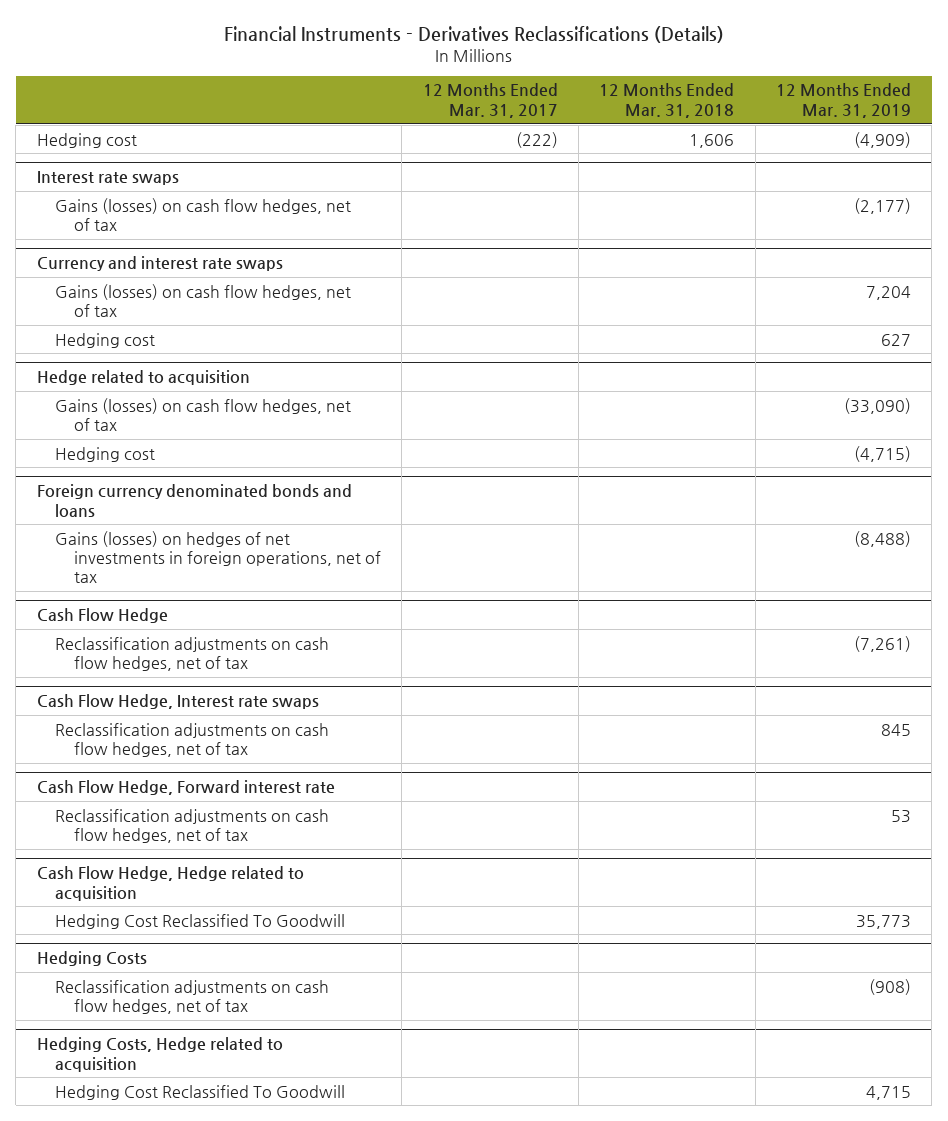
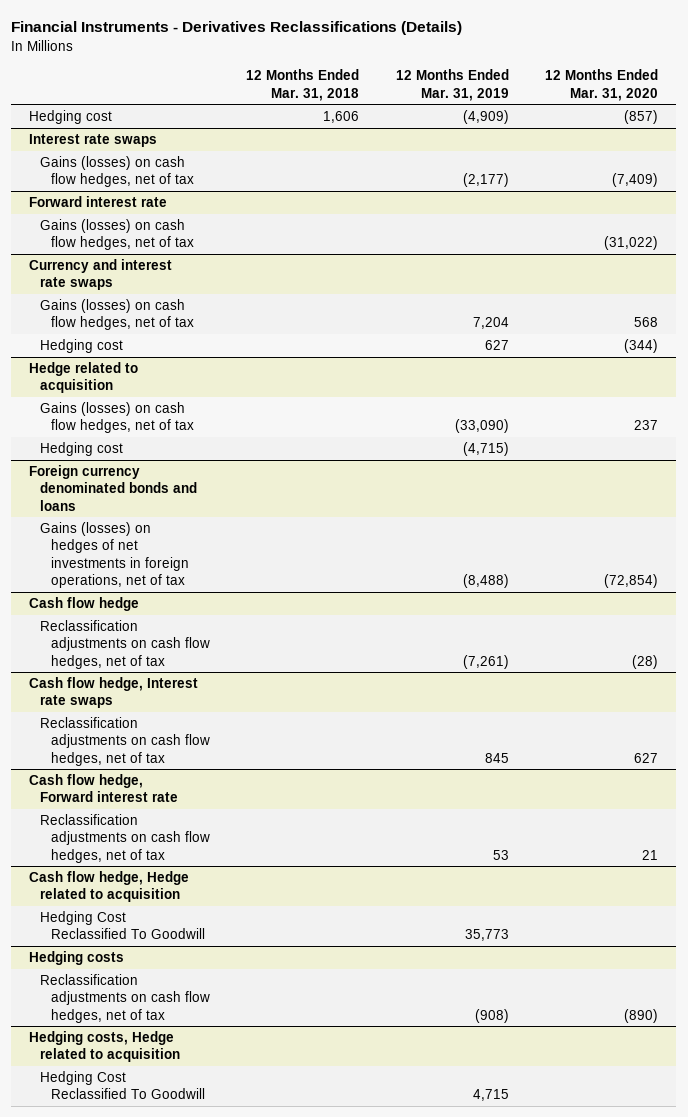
[422,83,558,118] 12 Months Ended Mar. 31, 2017 -> none
none -> [545,69,659,101] 12 Months Ended Mar. 31, 2020
none -> [29,196,168,208] Forward interest rate
none -> [40,219,194,251] Gains (losses) on cash flow hedges, net of tax
[36,608,168,624] Cash Flow Hedge -> [29,597,140,612] Cash flow hedge
[36,694,319,710] Cash Flow Hedge, Interest rate swaps -> [29,677,199,709] Cash flow hedge, Interest rate swaps
[36,780,335,796] Cash Flow Hedge, Forward interest rate -> [29,774,179,803] Cash flow hedge, Forward interest rate
[36,866,304,901] Cash Flow Hedge, Hedge related to acquisition -> [29,871,190,903] Cash flow hedge, Hedge related to acquisition
[36,951,147,967] Hedging Costs -> [29,951,125,966] Hedging costs
[36,1037,283,1072] Hedging Costs, Hedge related to acquisition -> [29,1031,181,1063] Hedging costs, Hedge related to acquisition

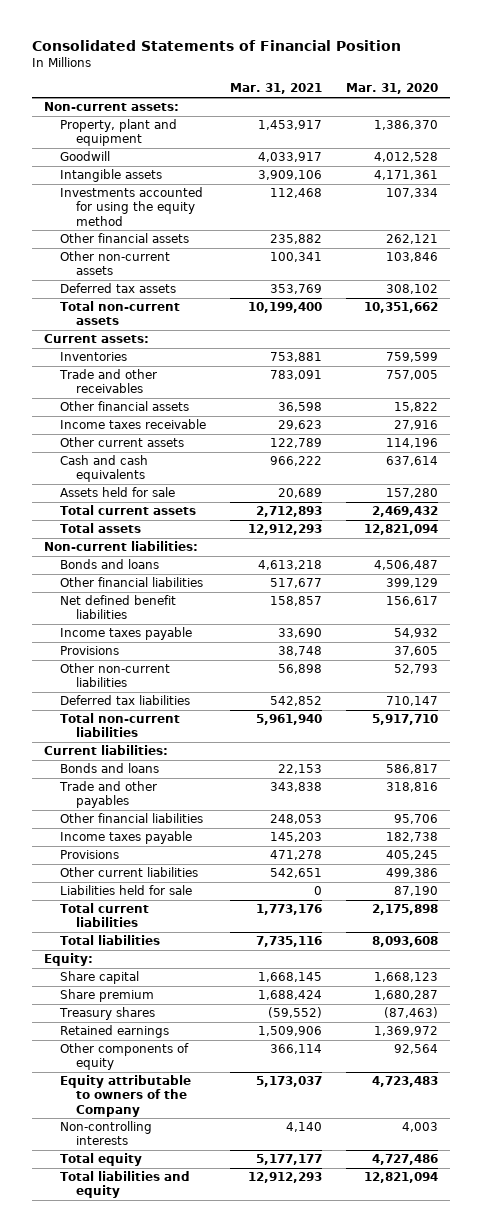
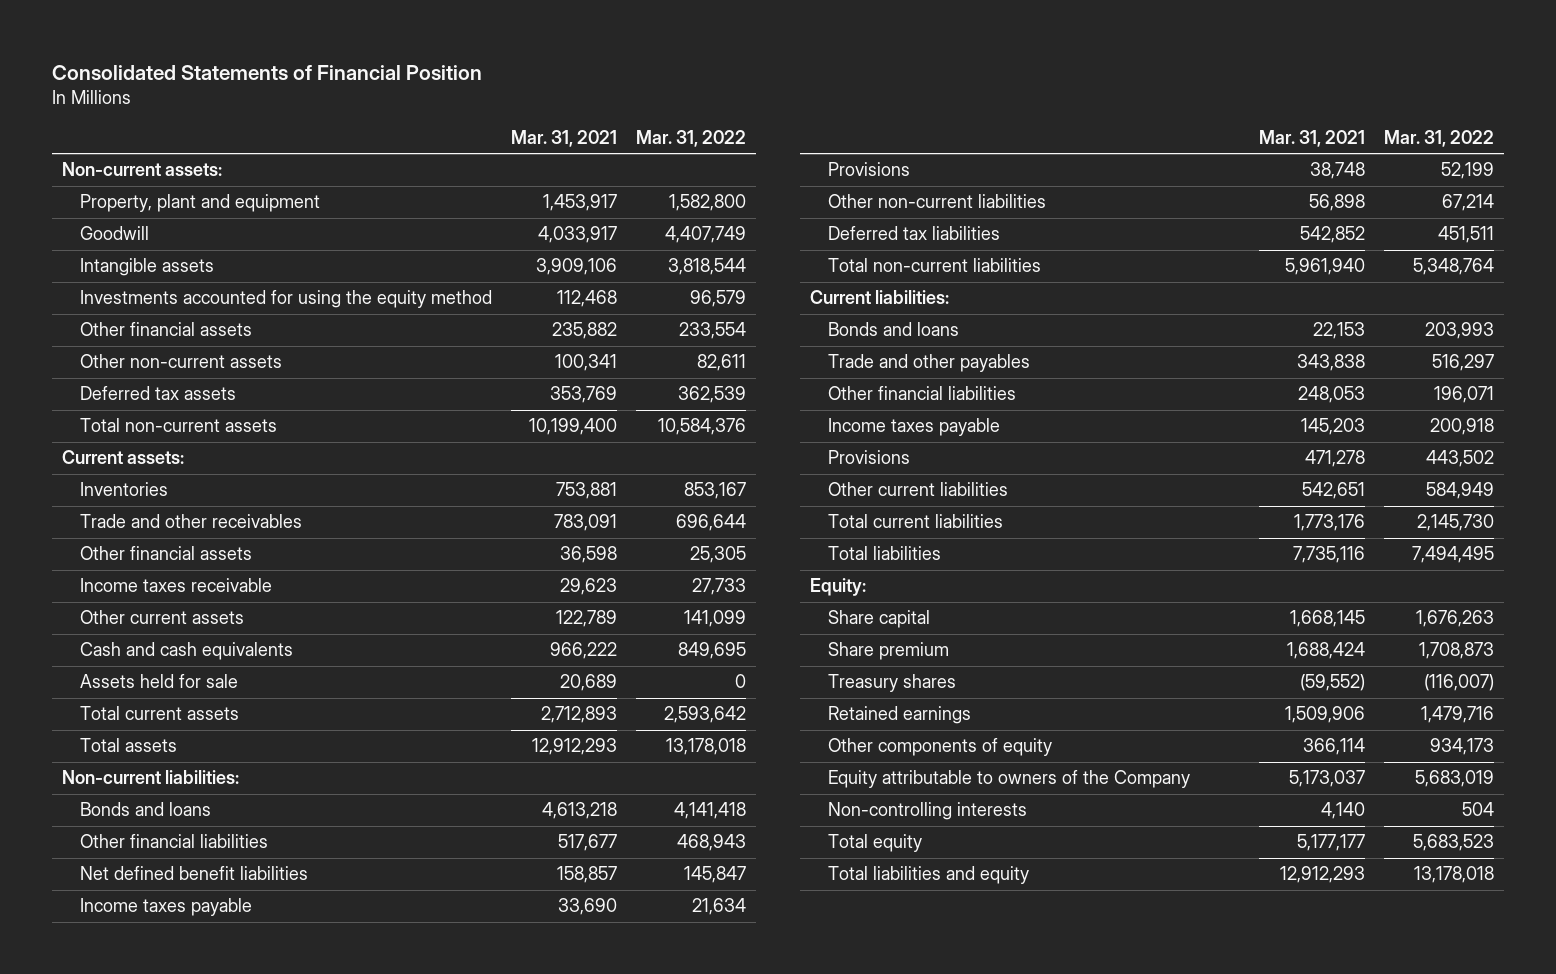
[345,83,438,95] Mar. 31, 2020 -> none
none -> [636,130,747,148] Mar. 31, 2022
[60,885,193,896] Liabilities held for sale -> none

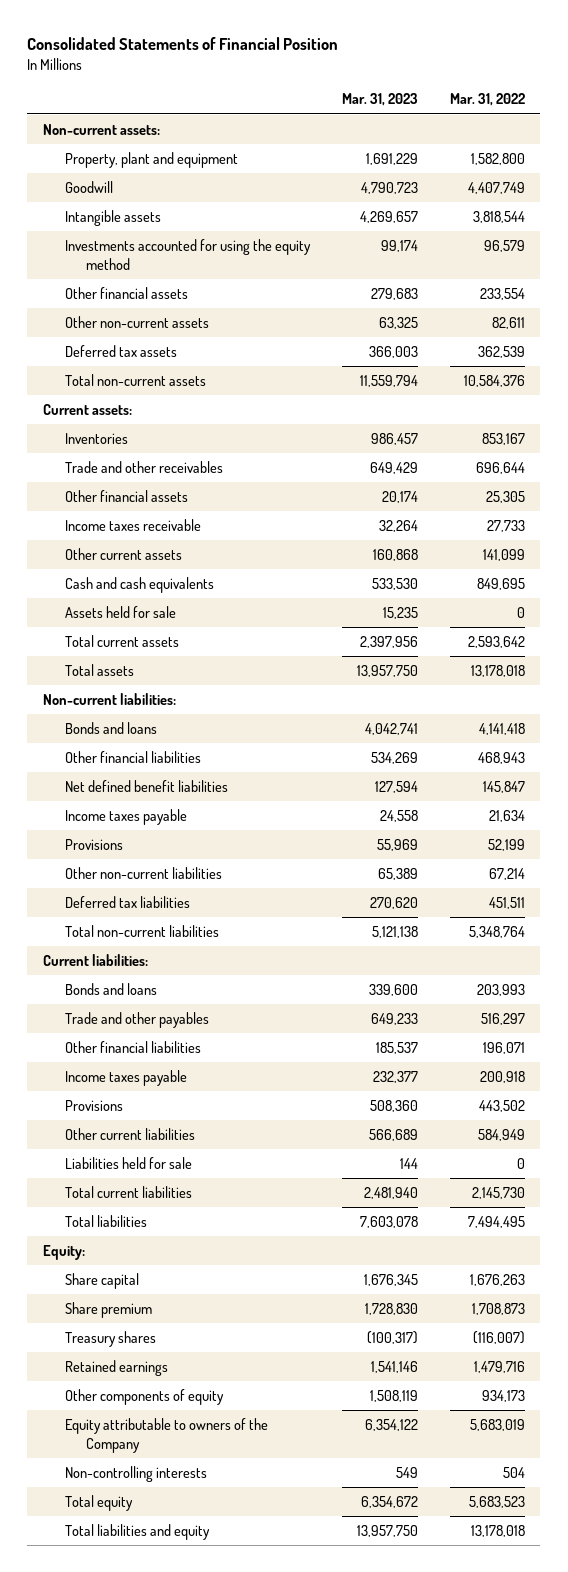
[510,130,617,148] Mar. 31, 2021 -> none
none -> [341,93,418,107] Mar. 31, 2023
none -> [64,1156,192,1169] Liabilities held for sale

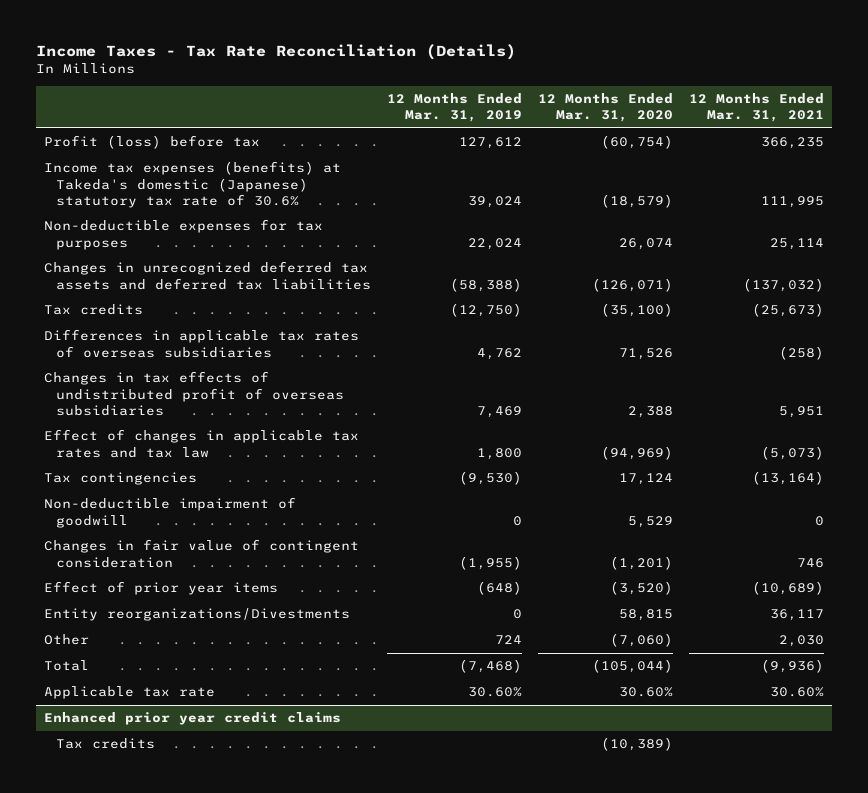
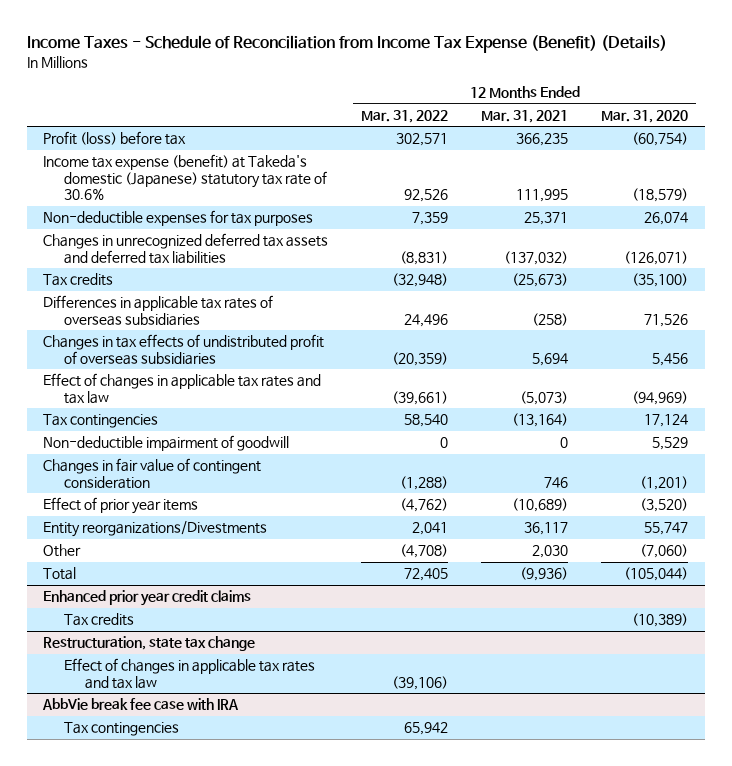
[36,44,517,61] Income Taxes - Tax Rate Reconciliation (Details) -> [26,35,667,54] Income Taxes - Schedule of Reconciliation from Income Tax Expense (Benefit) (Details)
[386,93,522,123] 12 Months Ended Mar. 31, 2019 -> none
none -> [361,109,449,123] Mar. 31, 2022
[44,161,342,209] Income tax expenses (benefits) at Takeda's domestic (Japanese) statutory tax rate of 30.6% -> [43,154,328,201] Income tax expense (benefit) at Takeda's domestic (Japanese) statutory tax rate of 30.6%
[769,237,824,250] 25,114 -> [524,212,569,226] 25,371
[627,406,673,419] 2,388 -> [652,352,689,366] 5,456
[778,406,824,419] 5,951 -> [532,352,569,366] 5,694
[618,609,673,622] 58,815 -> [644,522,689,536] 55,747
[44,686,216,700] Applicable tax rate -> none
none -> [43,636,256,652] Restructuration, state tax change
none -> [64,658,316,689] Effect of changes in applicable tax rates and tax law
none -> [42,698,240,711] AbbVie break fee case with IRA
none -> [64,722,180,737] Tax contingencies

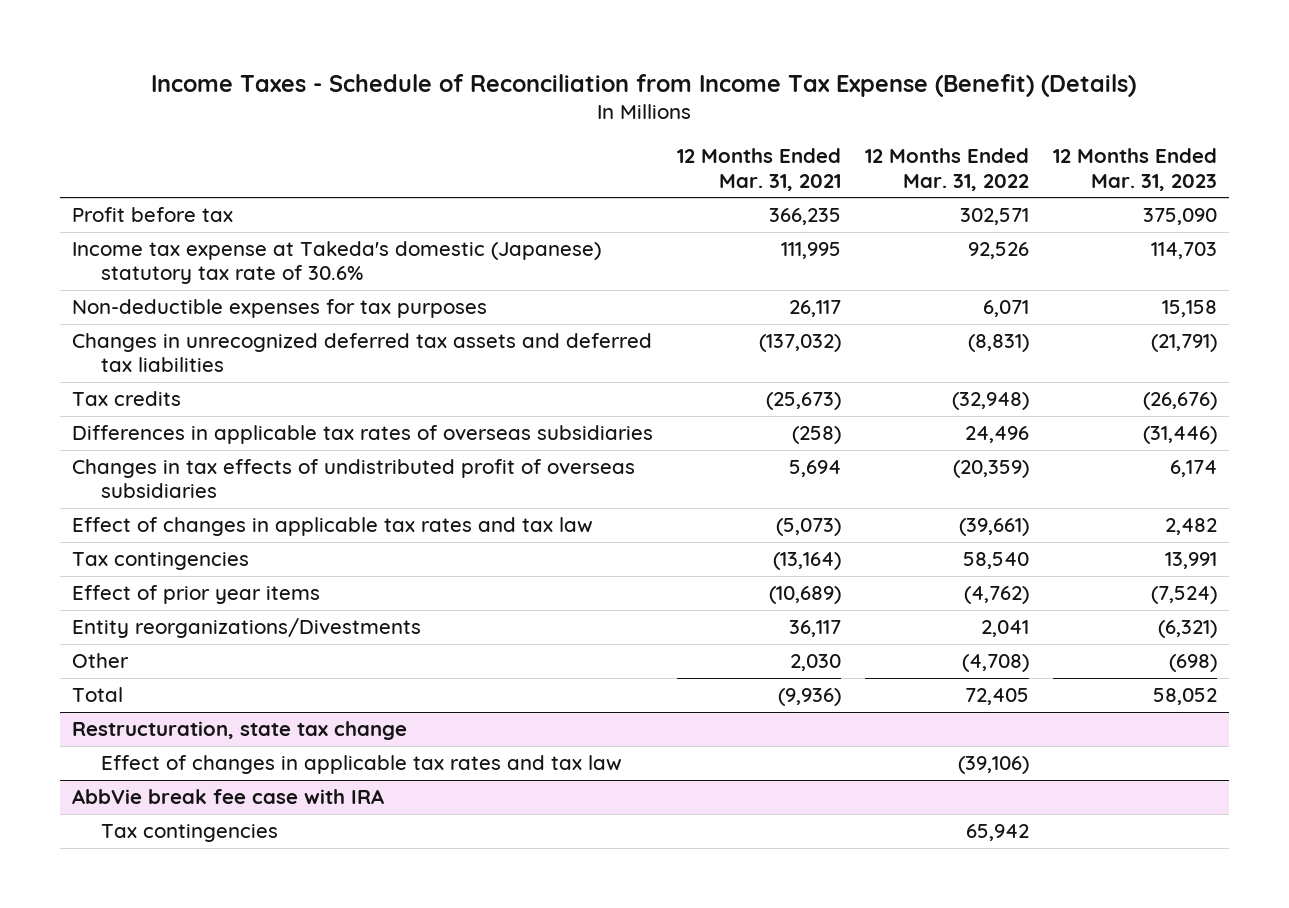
[601,109,689,123] Mar. 31, 2020 -> none
none -> [1052,148,1217,191] 12 Months Ended Mar. 31, 2023
[43,131,187,146] Profit (loss) before tax -> [71,207,233,223] Profit before tax
[43,154,328,201] Income tax expense (benefit) at Takeda's domestic (Japanese) statutory tax rate of 30.6% -> [71,241,601,285] Income tax expense at Takeda's domestic (Japanese) statutory tax rate of 30.6%
[412,212,449,226] 7,359 -> [982,300,1029,318] 6,071
[524,212,569,226] 25,371 -> [788,300,841,318] 26,117
[43,435,290,452] Non-deductible impairment of goodwill -> none
[43,458,262,489] Changes in fair value of contingent consideration -> none
[43,590,252,607] Enhanced prior year credit claims -> none
[64,613,135,627] Tax credits -> none

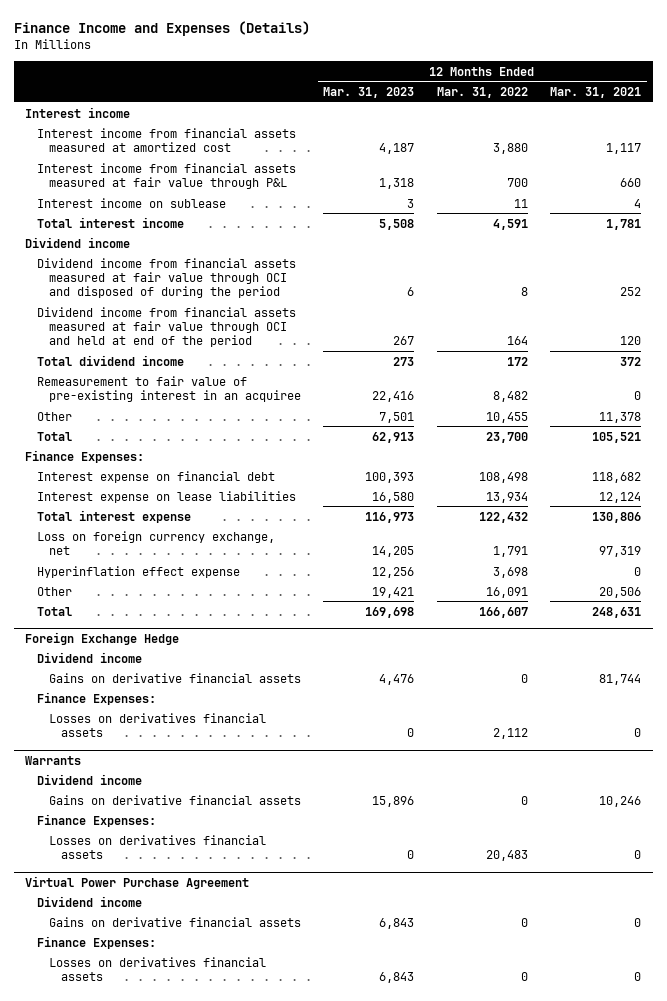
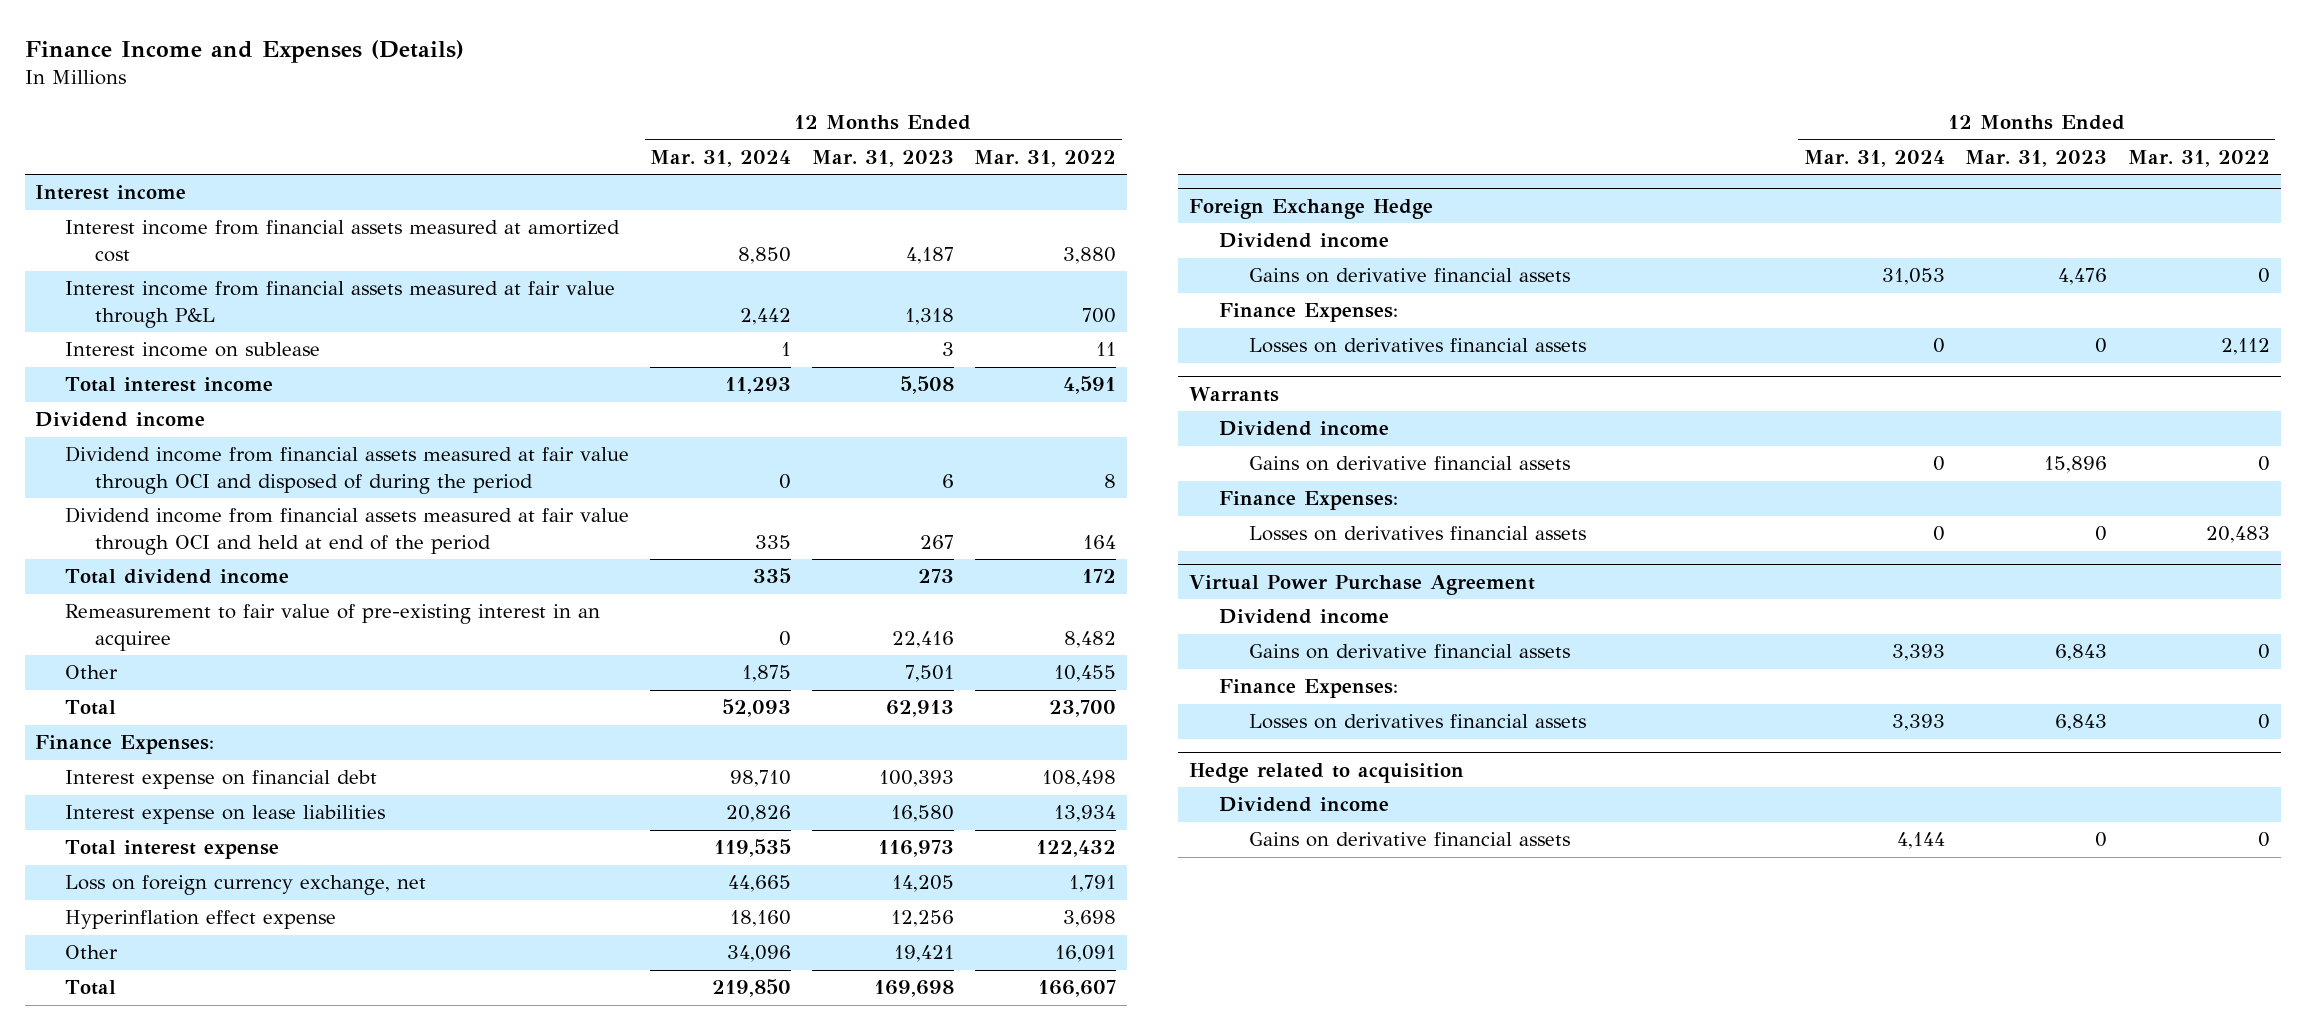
[550,86,642,98] Mar. 31, 2021 -> none
none -> [649,150,791,168] Mar. 31, 2024
none -> [1188,762,1464,783] Hedge related to acquisition
none -> [1218,797,1389,813] Dividend income
none -> [1248,832,1570,848] Gains on derivative financial assets

